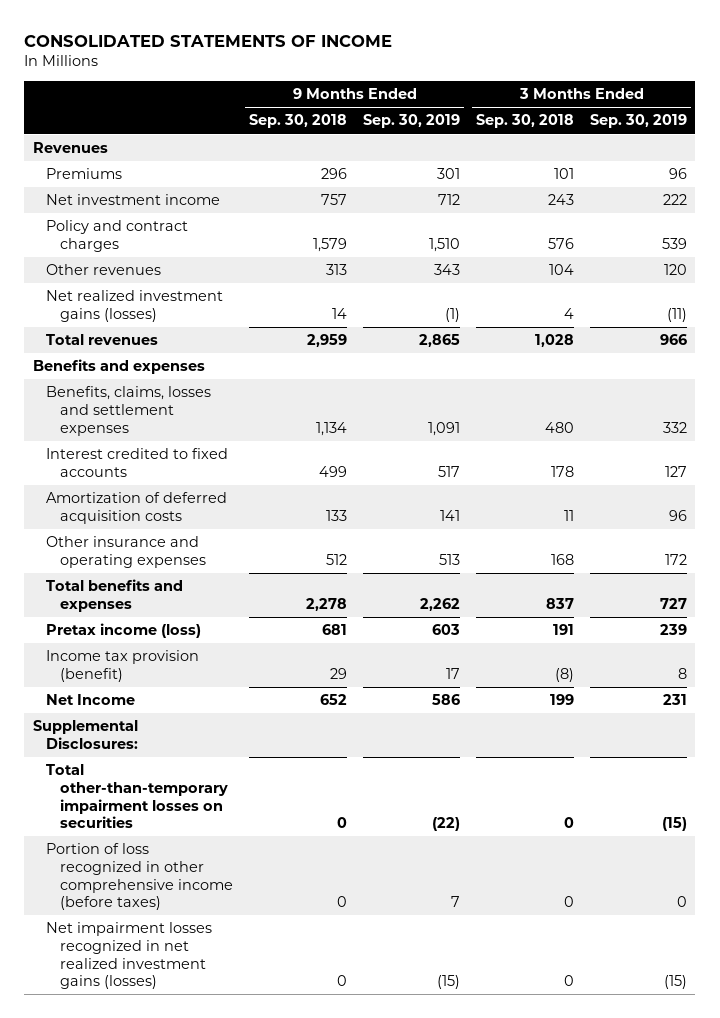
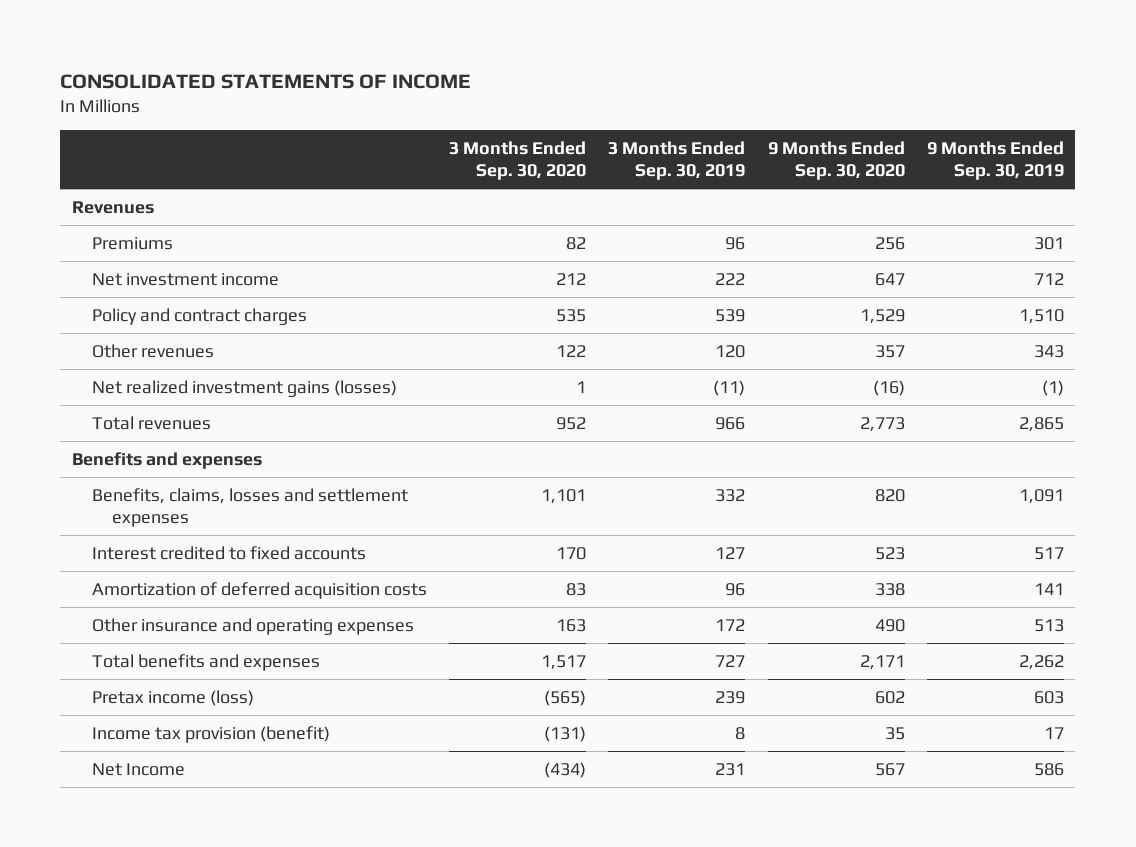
[249,114,348,129] Sep. 30, 2018 -> none
[476,114,575,129] Sep. 30, 2018 -> none
none -> [449,140,587,181] 3 Months Ended Sep. 30, 2020
none -> [767,140,905,181] 9 Months Ended Sep. 30, 2020
[32,720,139,749] Supplemental Disclosures: -> none
[46,764,229,829] Total other-than-temporary impairment losses on securities -> none
[46,843,234,911] Portion of loss recognized in other comprehensive income (before taxes) -> none
[46,922,213,990] Net impairment losses recognized in net realized investment gains (losses) -> none

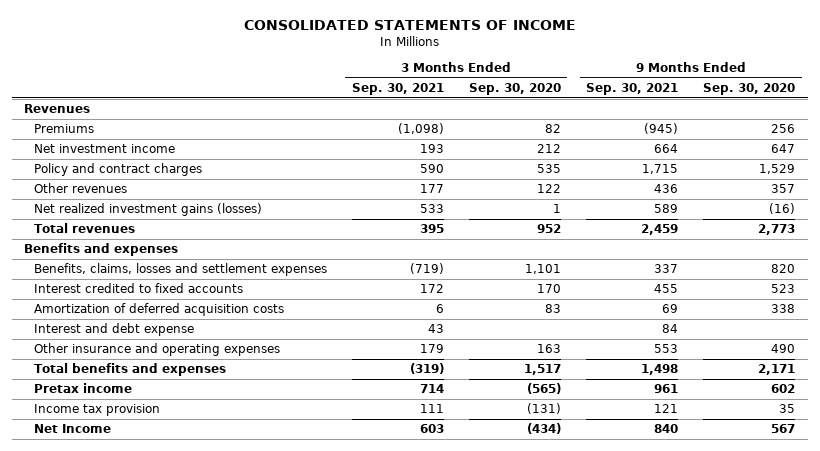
[608,140,746,181] 3 Months Ended Sep. 30, 2019 -> none
[927,140,1065,181] 9 Months Ended Sep. 30, 2019 -> none
none -> [351,83,444,96] Sep. 30, 2021
none -> [586,83,679,96] Sep. 30, 2021
none -> [33,323,194,337] Interest and debt expense
[91,689,254,706] Pretax income (loss) -> [33,383,132,394] Pretax income
[91,725,330,743] Income tax provision (benefit) -> [33,404,160,417] Income tax provision

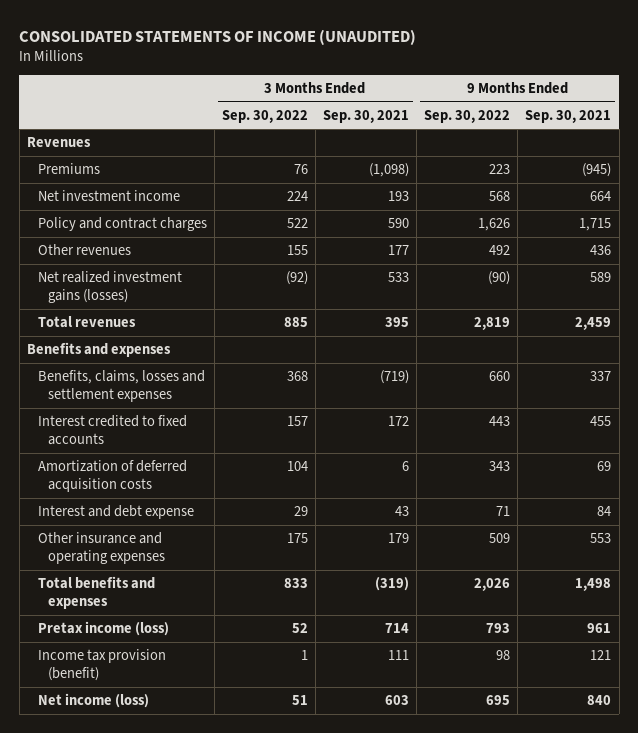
[243,19,576,30] CONSOLIDATED STATEMENTS OF INCOME -> [19,28,417,45] CONSOLIDATED STATEMENTS OF INCOME (UNAUDITED)
[468,83,561,96] Sep. 30, 2020 -> none
[703,83,796,96] Sep. 30, 2020 -> none
none -> [221,109,308,123] Sep. 30, 2022
none -> [424,109,511,123] Sep. 30, 2022
[33,383,132,394] Pretax income -> [37,620,169,636] Pretax income (loss)
[33,404,160,417] Income tax provision -> [37,648,166,682] Income tax provision (benefit)
[33,424,111,434] Net Income -> [37,692,149,708] Net income (loss)

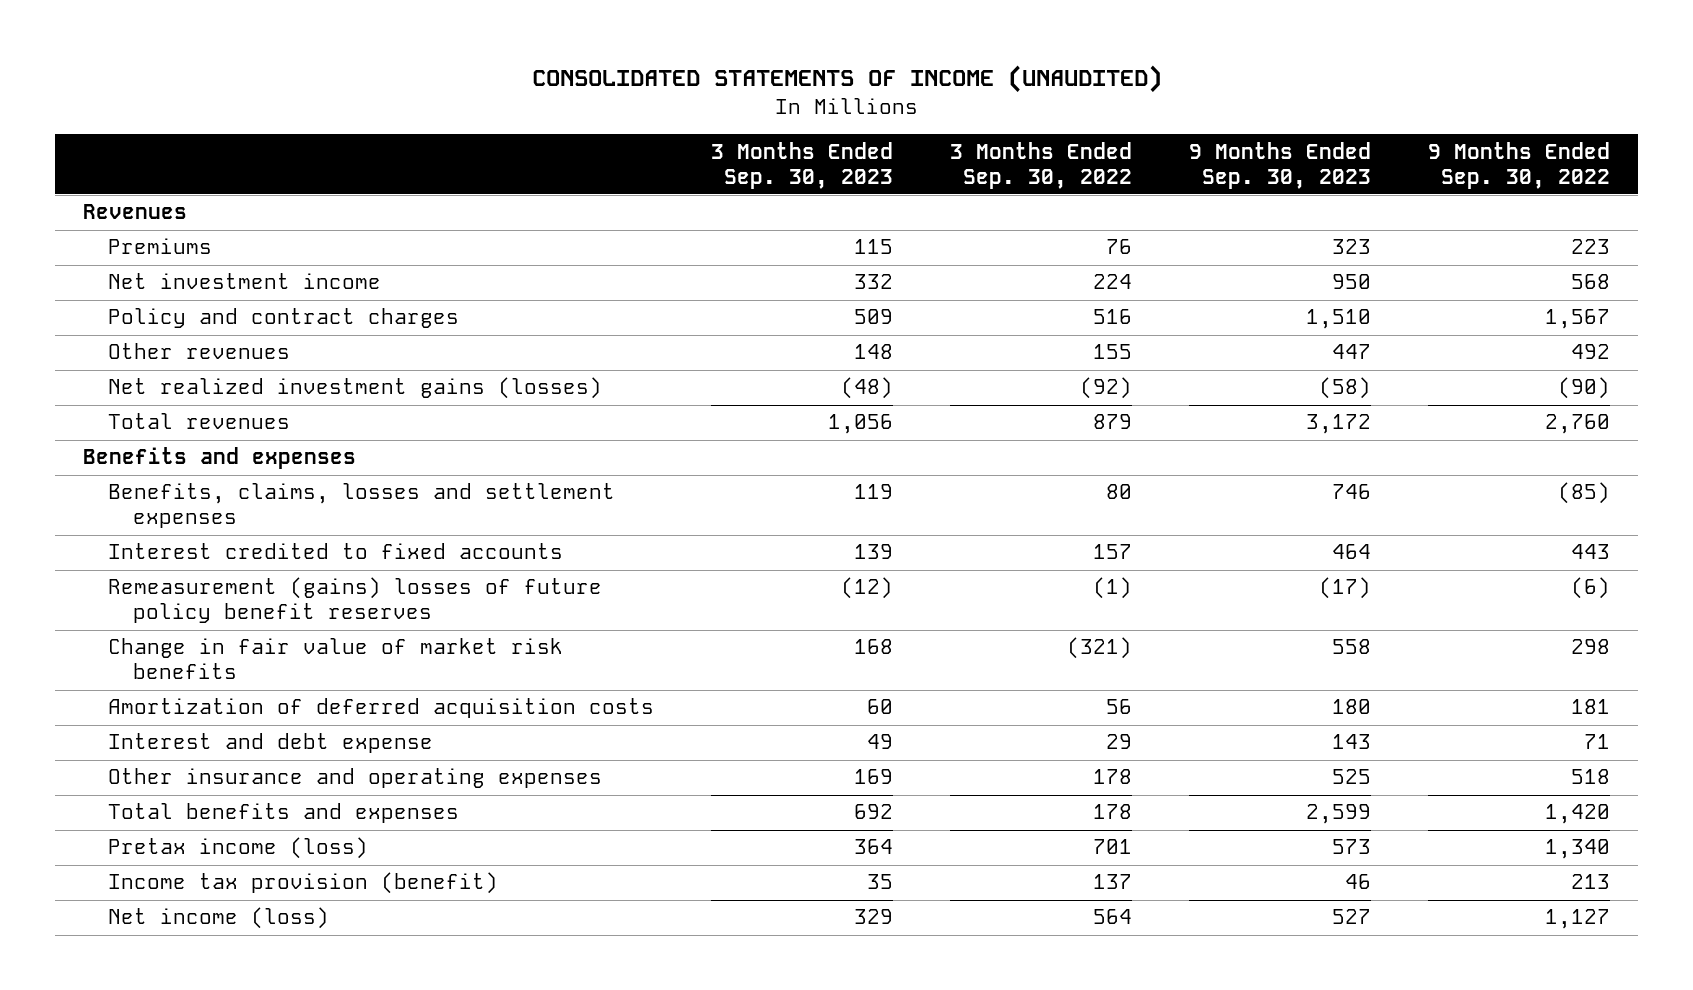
[323,109,410,123] Sep. 30, 2021 -> none
[525,109,612,123] Sep. 30, 2021 -> none
none -> [711,141,894,189] 3 Months Ended Sep. 30, 2023
none -> [1188,141,1371,189] 9 Months Ended Sep. 30, 2023
[286,217,308,228] 522 -> [1093,309,1133,325] 516
[478,217,511,231] 1,626 -> [1544,309,1610,330] 1,567
[283,316,308,327] 885 -> [1093,414,1133,430] 879
[474,316,511,330] 2,819 -> [1544,414,1610,435] 2,760
[286,370,308,381] 368 -> [1106,484,1133,500] 80
[489,370,511,381] 660 -> [1557,482,1610,505] (85)
none -> [108,577,603,624] Remeasurement (gains) losses of future policy benefit reserves
none -> [108,638,564,680] Change in fair value of market risk benefits
[286,460,308,471] 104 -> [1106,699,1133,715] 56
[489,460,511,471] 343 -> [1570,699,1610,715] 181
[286,532,308,543] 175 -> [1093,769,1133,785] 178
[489,532,511,543] 509 -> [1570,769,1610,785] 518
[283,577,308,588] 833 -> [1093,804,1133,820] 178
[474,577,511,591] 2,026 -> [1544,804,1610,825] 1,420
[291,622,308,633] 52 -> [1093,839,1133,855] 701
[486,622,511,633] 793 -> [1544,839,1610,860] 1,340
[300,649,308,660] 1 -> [1093,874,1133,890] 137
[496,649,511,660] 98 -> [1570,874,1610,890] 213
[291,694,308,705] 51 -> [1093,909,1133,925] 564
[486,694,511,705] 695 -> [1544,909,1610,930] 1,127

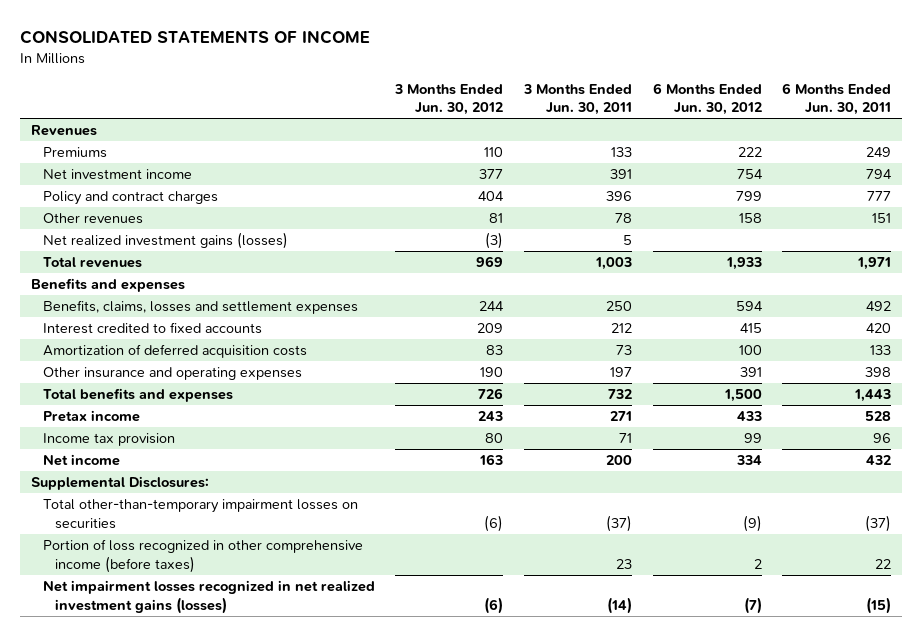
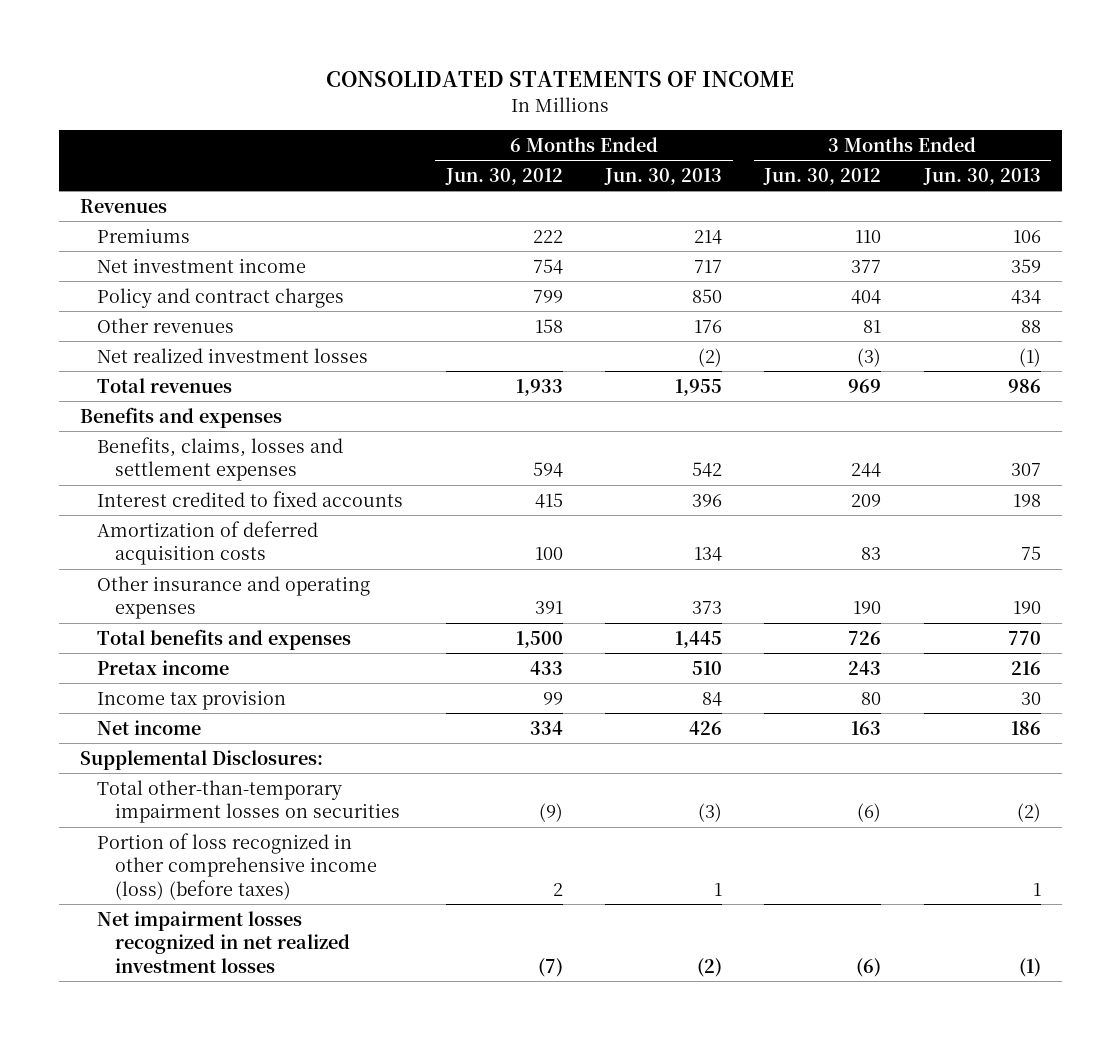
[523,83,633,115] 3 Months Ended Jun. 30, 2011 -> none
[782,82,892,115] 6 Months Ended Jun. 30, 2011 -> none
none -> [603,167,722,185] Jun. 30, 2013
none -> [922,167,1041,185] Jun. 30, 2013
[42,232,288,250] Net realized investment gains (losses) -> [97,347,369,363] Net realized investment losses
[42,539,363,573] Portion of loss recognized in other comprehensive income (before taxes) -> [97,832,378,900] Portion of loss recognized in other comprehensive income (loss) (before taxes)
[42,580,375,614] Net impairment losses recognized in net realized investment gains (losses) -> [97,910,351,973] Net impairment losses recognized in net realized investment losses

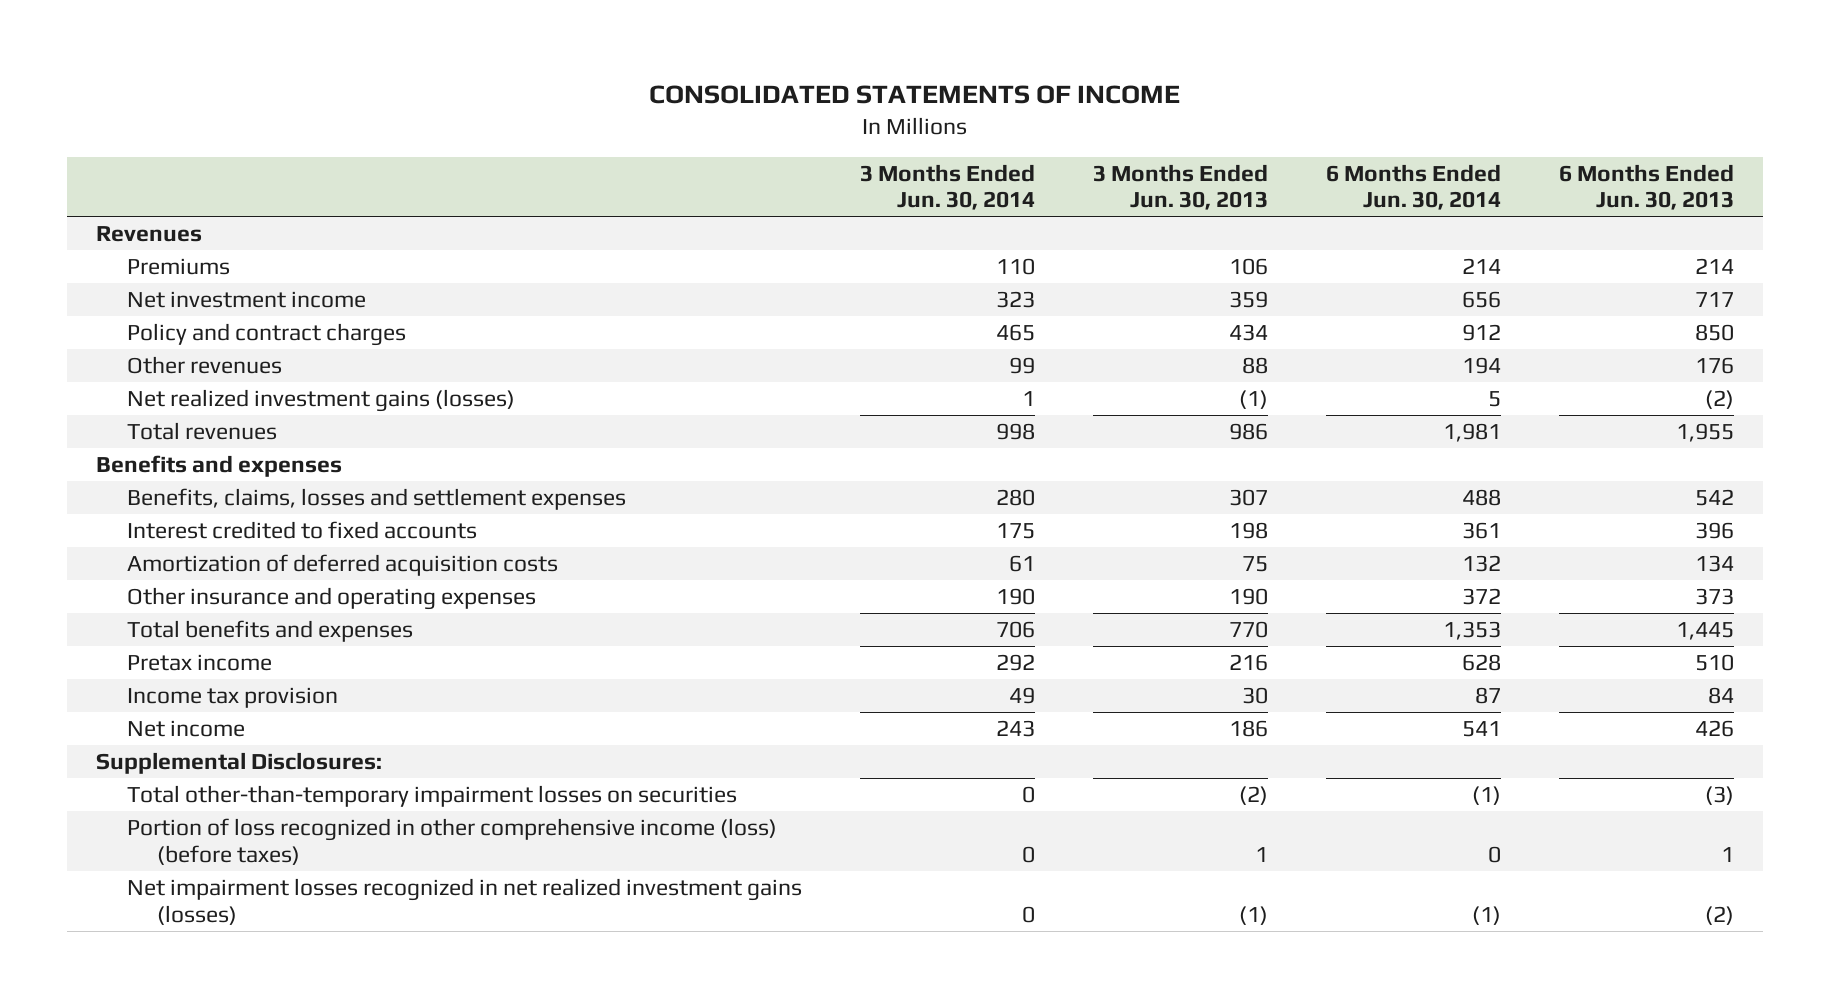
[444,167,563,185] Jun. 30, 2012 -> none
[763,167,882,185] Jun. 30, 2012 -> none
none -> [859,163,1035,211] 3 Months Ended Jun. 30, 2014
none -> [1325,163,1501,211] 6 Months Ended Jun. 30, 2014
[97,347,369,363] Net realized investment losses -> [126,388,515,412] Net realized investment gains (losses)
[97,910,351,973] Net impairment losses recognized in net realized investment losses -> [126,877,802,925] Net impairment losses recognized in net realized investment gains (losses)

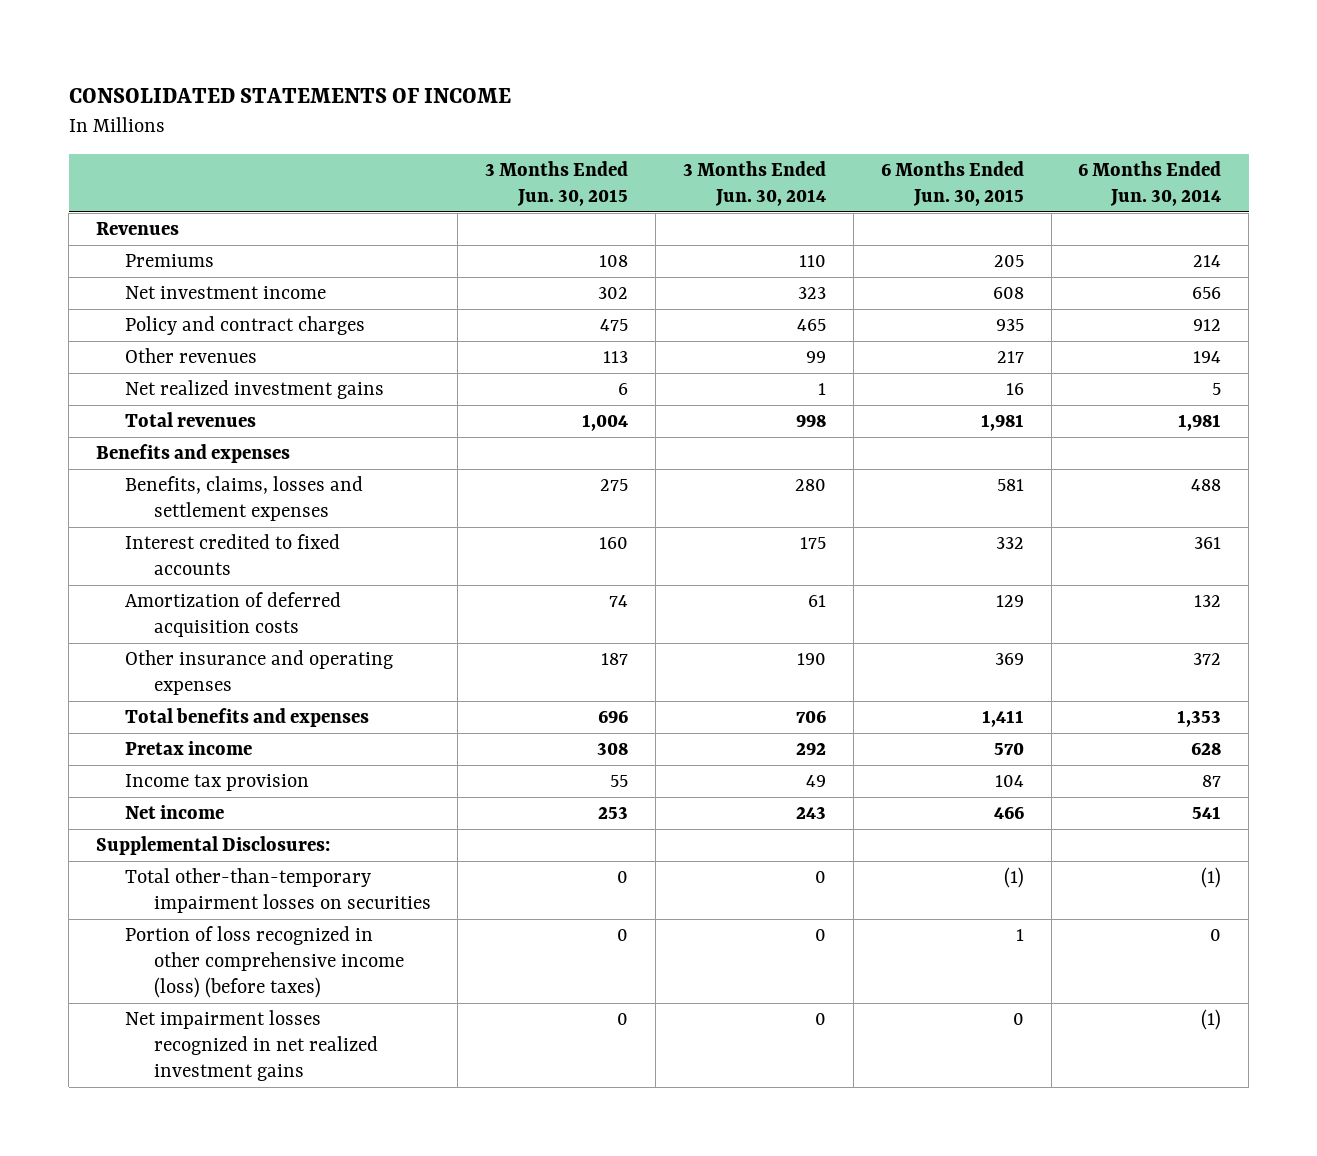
[1092,163,1268,211] 3 Months Ended Jun. 30, 2013 -> none
[1558,163,1734,211] 6 Months Ended Jun. 30, 2013 -> none
none -> [485,161,629,207] 3 Months Ended Jun. 30, 2015
none -> [880,161,1024,207] 6 Months Ended Jun. 30, 2015
[126,388,515,412] Net realized investment gains (losses) -> [124,380,384,400] Net realized investment gains
[126,877,802,925] Net impairment losses recognized in net realized investment gains (losses) -> [124,1010,378,1082] Net impairment losses recognized in net realized investment gains

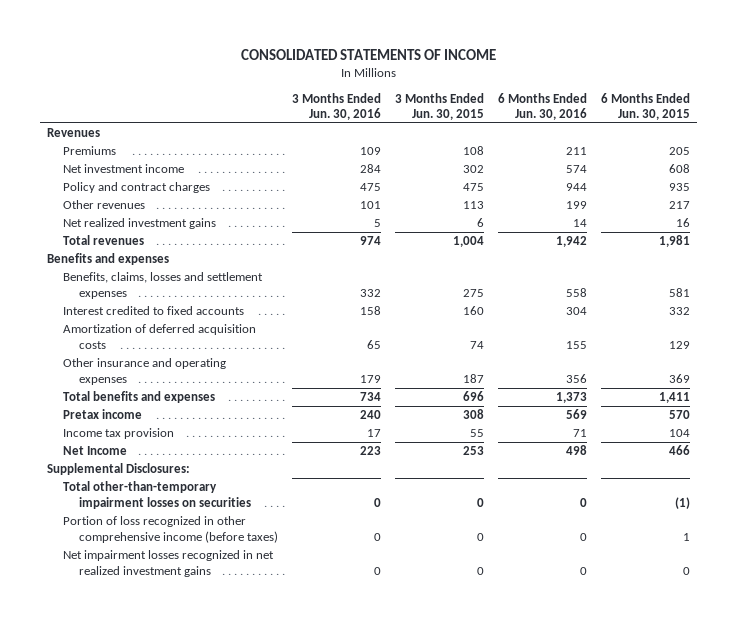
[683,161,827,207] 3 Months Ended Jun. 30, 2014 -> none
[1078,161,1222,207] 6 Months Ended Jun. 30, 2014 -> none
none -> [292,92,382,120] 3 Months Ended Jun. 30, 2016
none -> [498,92,588,120] 6 Months Ended Jun. 30, 2016
[124,805,224,820] Net income -> [63,446,128,456] Net Income
[124,926,404,999] Portion of loss recognized in other comprehensive income (loss) (before taxes) -> [63,516,278,543] Portion of loss recognized in other comprehensive income (before taxes)

